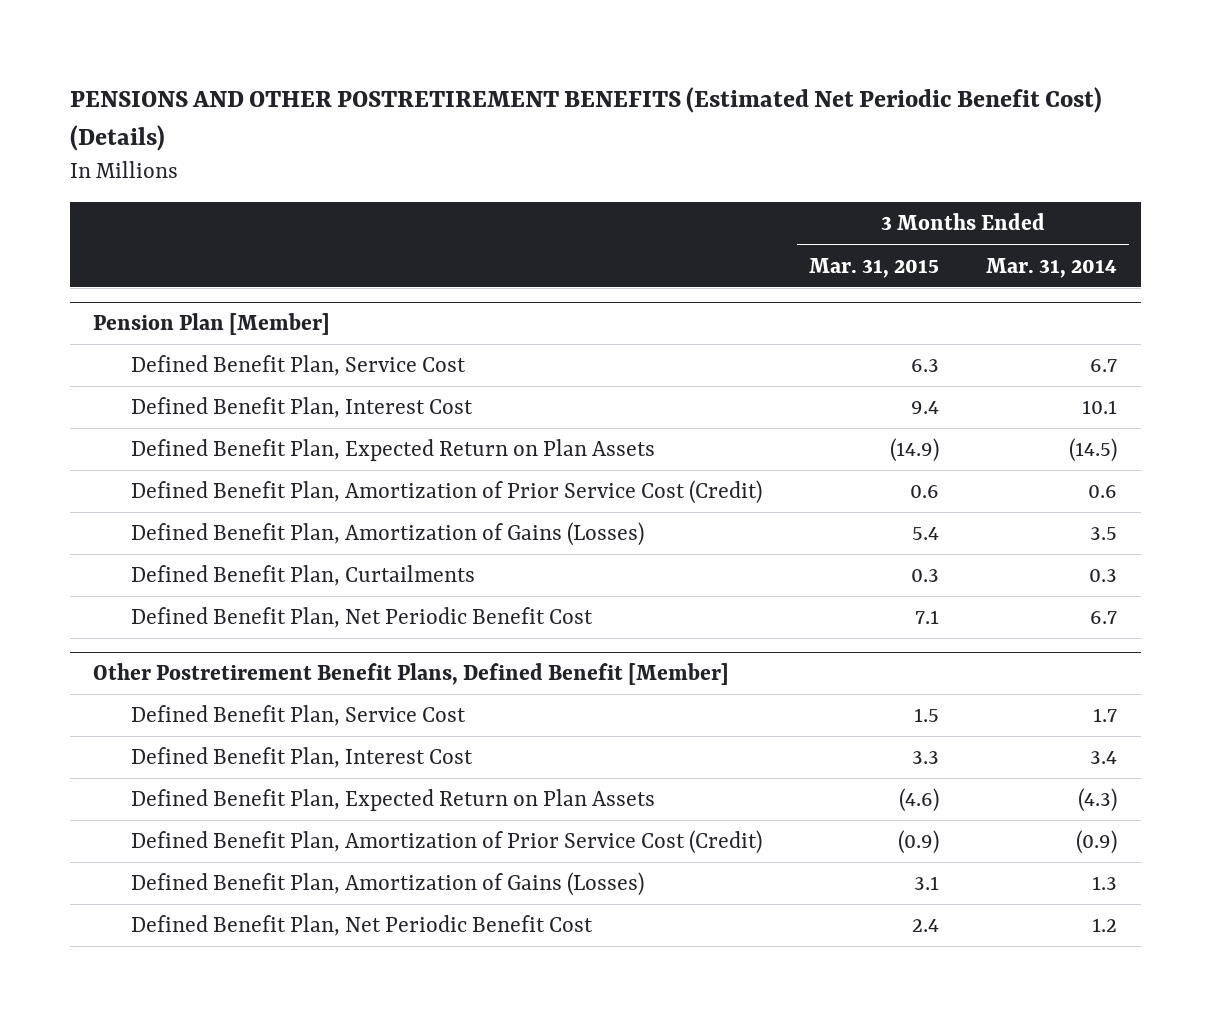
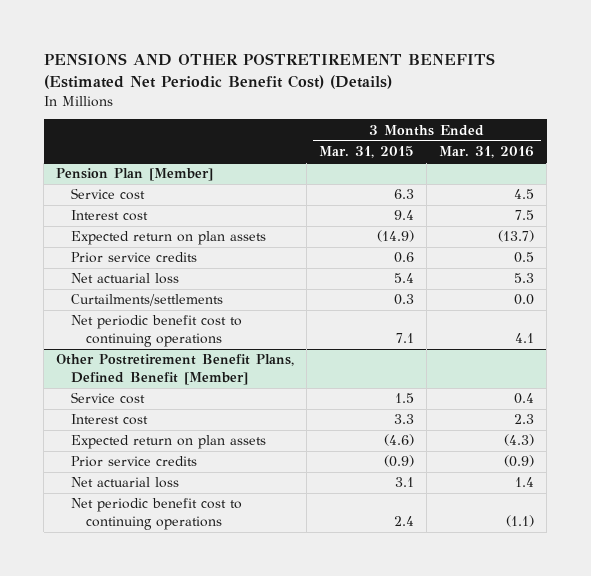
[986,257,1118,278] Mar. 31, 2014 -> none
none -> [439,146,535,159] Mar. 31, 2016
[130,355,466,377] Defined Benefit Plan, Service Cost -> [71,188,146,201] Service cost
[130,397,473,419] Defined Benefit Plan, Interest Cost -> [71,210,149,222] Interest cost
[130,439,655,462] Defined Benefit Plan, Expected Return on Plan Assets -> [71,231,267,246] Expected return on plan assets
[130,480,762,505] Defined Benefit Plan, Amortization of Prior Service Cost (Credit) -> [71,252,198,264] Prior service credits
[130,522,644,547] Defined Benefit Plan, Amortization of Gains (Losses) -> [71,273,180,285] Net actuarial loss
[130,565,475,587] Defined Benefit Plan, Curtailments -> [71,294,224,307] Curtailments/settlements
[130,607,593,629] Defined Benefit Plan, Net Periodic Benefit Cost -> [71,315,243,348] Net periodic benefit cost to continuing operations
[130,705,466,727] Defined Benefit Plan, Service Cost -> [71,392,146,405] Service cost
[130,747,473,769] Defined Benefit Plan, Interest Cost -> [71,414,149,426] Interest cost
[130,789,655,812] Defined Benefit Plan, Expected Return on Plan Assets -> [71,435,267,450] Expected return on plan assets
[130,830,762,855] Defined Benefit Plan, Amortization of Prior Service Cost (Credit) -> [71,456,198,468] Prior service credits
[130,872,644,897] Defined Benefit Plan, Amortization of Gains (Losses) -> [71,477,180,489] Net actuarial loss
[130,915,593,937] Defined Benefit Plan, Net Periodic Benefit Cost -> [71,498,243,531] Net periodic benefit cost to continuing operations

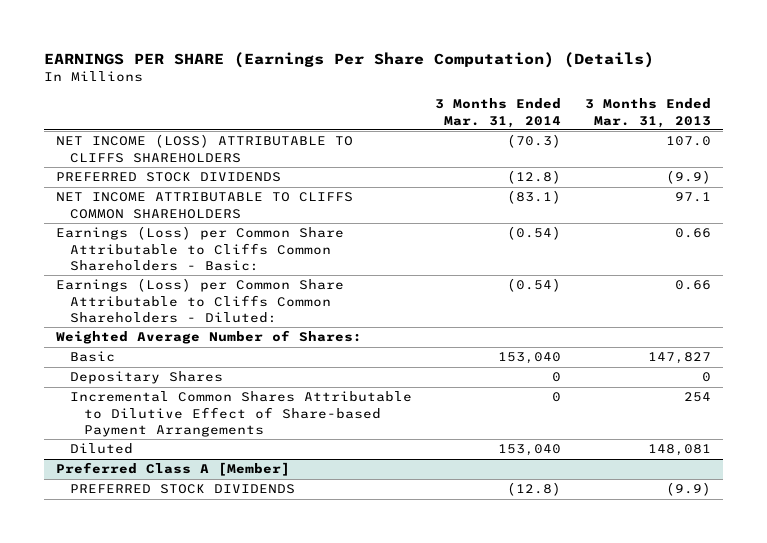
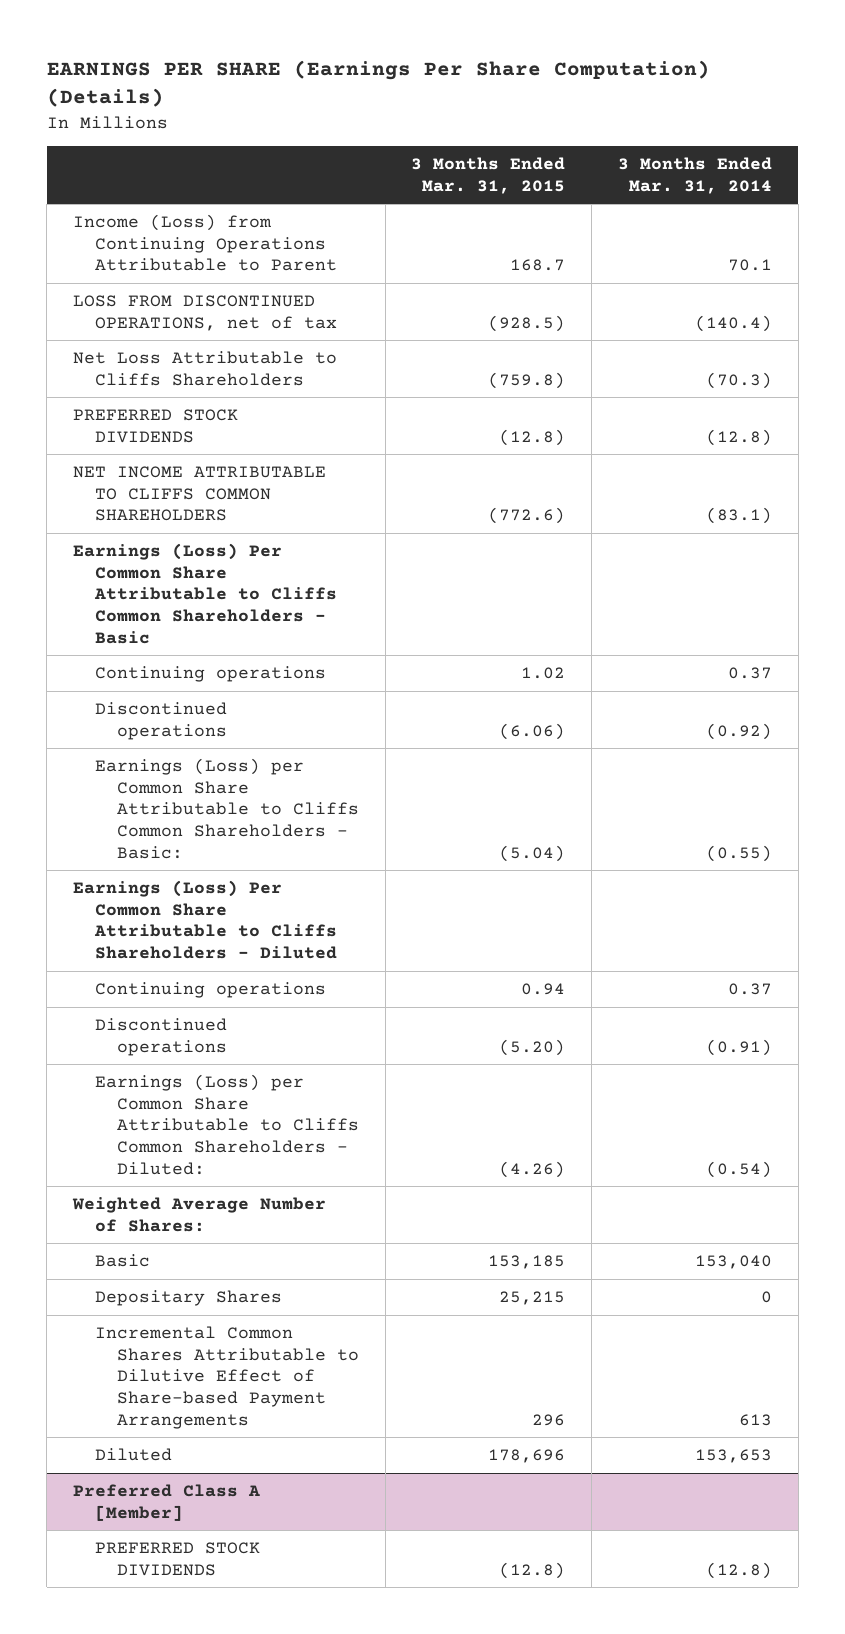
[584,98,711,128] 3 Months Ended Mar. 31, 2013 -> none
none -> [411,156,566,194] 3 Months Ended Mar. 31, 2015
none -> [72,214,337,272] Income (Loss) from Continuing Operations Attributable to Parent
none -> [72,295,337,331] LOSS FROM DISCONTINUED OPERATIONS, net of tax
[56,134,354,163] NET INCOME (LOSS) ATTRIBUTABLE TO CLIFFS SHAREHOLDERS -> [72,351,337,386] Net Loss Attributable to Cliffs Shareholders
none -> [72,543,337,644] Earnings (Loss) Per Common Share Attributable to Cliffs Common Shareholders - Basic
none -> [94,666,326,683] Continuing operations
none -> [94,702,227,740] Discontinued operations
[507,226,562,241] (0.54) -> [705,844,772,862] (0.55)
none -> [72,880,337,960] Earnings (Loss) Per Common Share Attributable to Cliffs Shareholders - Diluted
none -> [94,982,326,999] Continuing operations
none -> [94,1018,227,1056] Discontinued operations
[552,392,562,403] 0 -> [738,1413,772,1426] 613
[498,444,562,457] 153,040 -> [694,1449,772,1464] 153,653

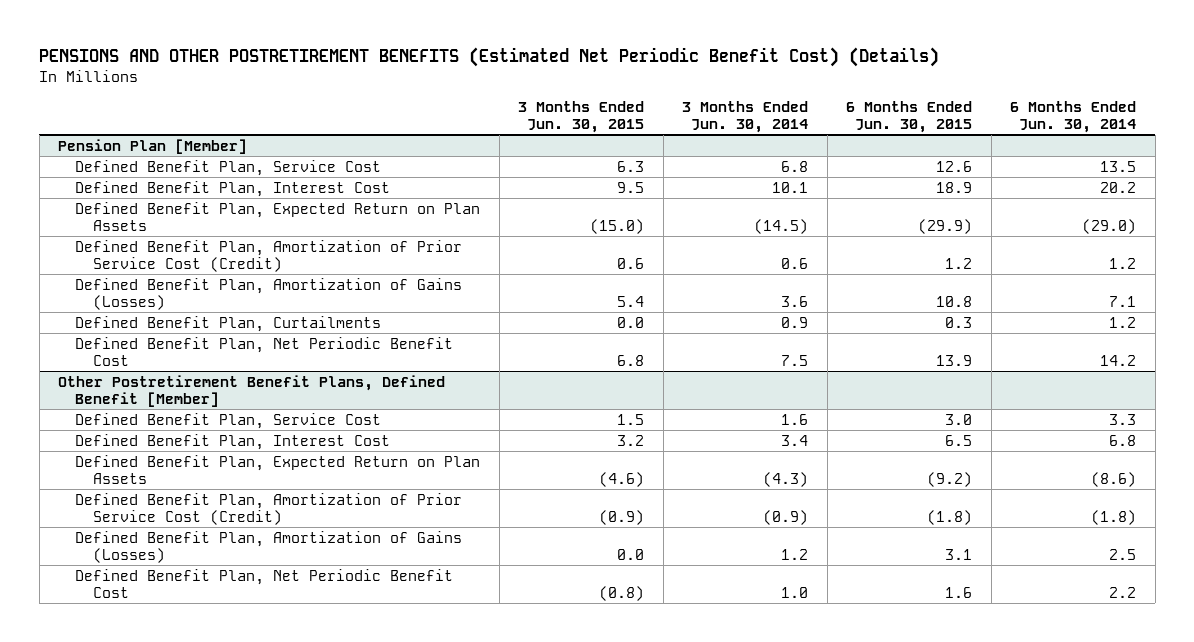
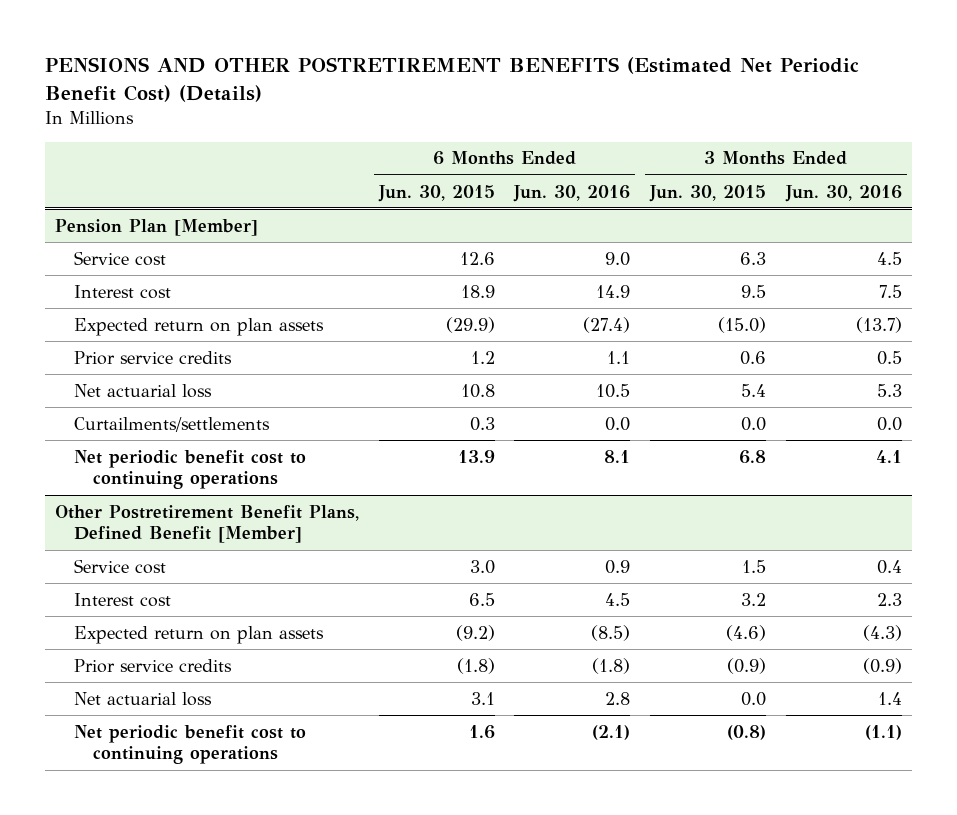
[682,100,809,133] 3 Months Ended Jun. 30, 2014 -> none
[1010,100,1137,133] 6 Months Ended Jun. 30, 2014 -> none
none -> [513,184,631,202] Jun. 30, 2016
none -> [785,184,903,202] Jun. 30, 2016
[75,159,382,176] Defined Benefit Plan, Service Cost -> [74,250,167,266] Service cost
[75,180,391,197] Defined Benefit Plan, Interest Cost -> [74,284,172,299] Interest cost
[75,201,481,231] Defined Benefit Plan, Expected Return on Plan Assets -> [74,317,325,336] Expected return on plan assets
[75,239,463,272] Defined Benefit Plan, Amortization of Prior Service Cost (Credit) -> [74,350,233,365] Prior service credits
[75,277,463,310] Defined Benefit Plan, Amortization of Gains (Losses) -> [74,383,213,398] Net actuarial loss
[75,315,382,332] Defined Benefit Plan, Curtailments -> [74,416,271,432] Curtailments/settlements
[75,336,454,366] Defined Benefit Plan, Net Periodic Benefit Cost -> [74,449,307,490] Net periodic benefit cost to continuing operations
[75,412,382,429] Defined Benefit Plan, Service Cost -> [74,558,167,574] Service cost
[75,433,391,450] Defined Benefit Plan, Interest Cost -> [74,592,172,607] Interest cost
[75,454,481,484] Defined Benefit Plan, Expected Return on Plan Assets -> [74,625,325,644] Expected return on plan assets
[75,492,463,525] Defined Benefit Plan, Amortization of Prior Service Cost (Credit) -> [74,658,233,673] Prior service credits
[75,530,463,563] Defined Benefit Plan, Amortization of Gains (Losses) -> [74,691,213,706] Net actuarial loss
[75,568,454,598] Defined Benefit Plan, Net Periodic Benefit Cost -> [74,724,307,765] Net periodic benefit cost to continuing operations

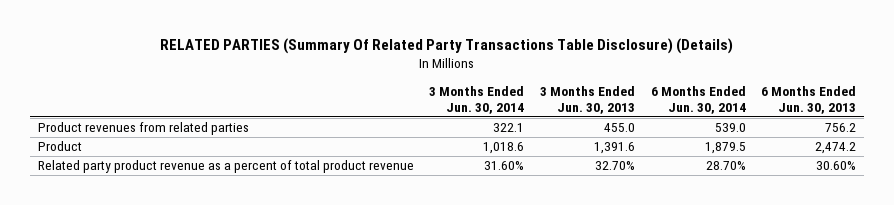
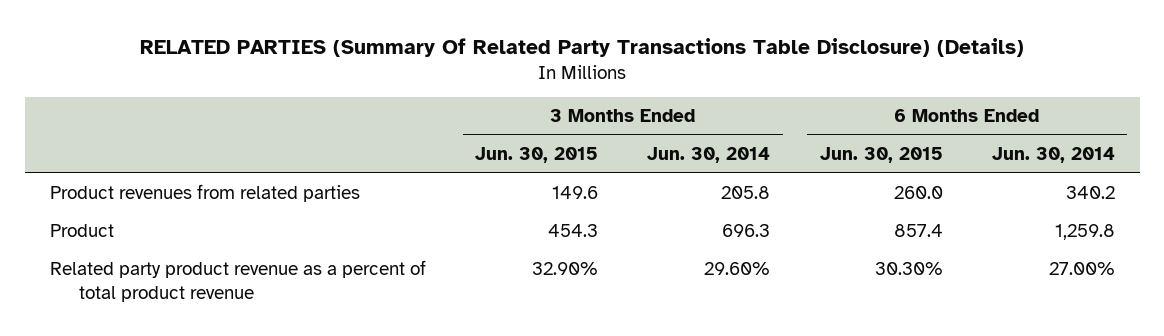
[540,85,636,114] 3 Months Ended Jun. 30, 2013 -> none
[761,85,857,114] 6 Months Ended Jun. 30, 2013 -> none
none -> [474,147,598,164] Jun. 30, 2015
none -> [819,147,943,164] Jun. 30, 2015
[493,123,525,133] 322.1 -> [721,186,771,200] 205.8
[714,123,746,133] 539.0 -> [1065,186,1115,200] 340.2
[483,142,525,155] 1,018.6 -> [722,224,771,238] 696.3
[704,142,746,155] 1,879.5 -> [1054,224,1115,241] 1,259.8
[484,161,525,171] 31.60% -> [704,262,771,276] 29.60%
[705,161,746,171] 28.70% -> [1048,262,1115,276] 27.00%

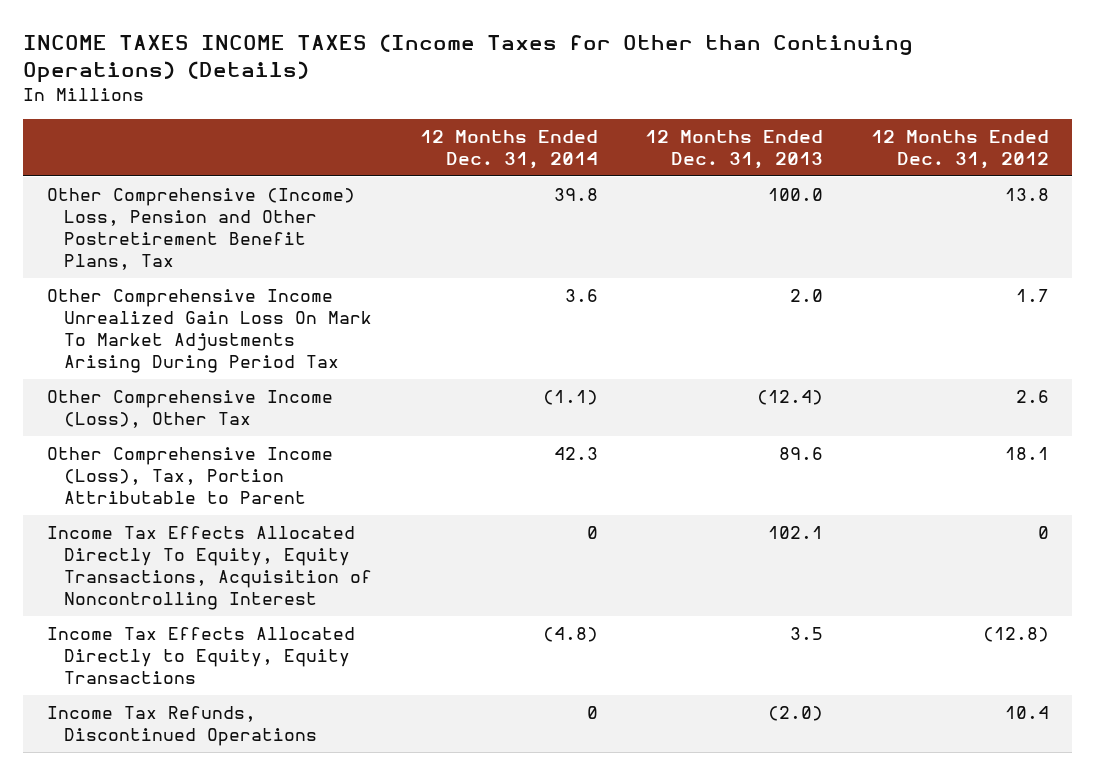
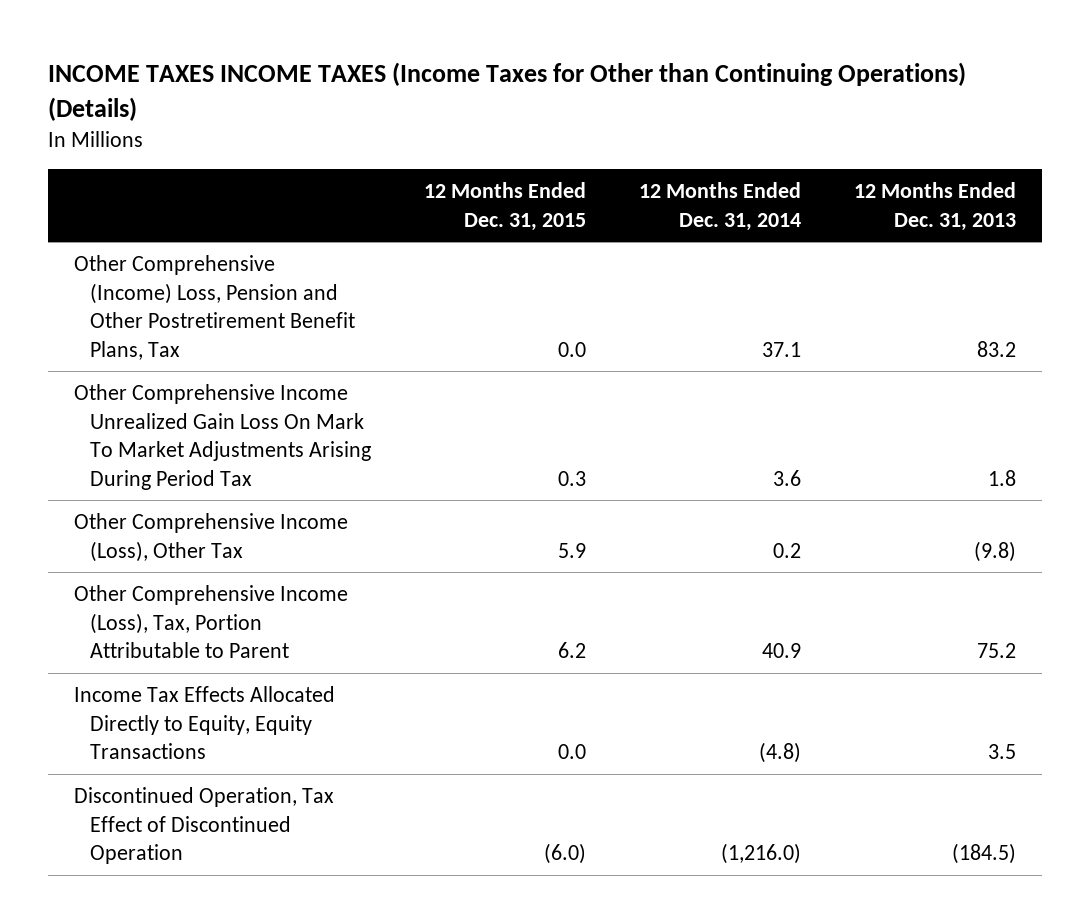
[870,129,1049,169] 12 Months Ended Dec. 31, 2012 -> none
none -> [424,182,587,231] 12 Months Ended Dec. 31, 2015
[46,526,372,610] Income Tax Effects Allocated Directly To Equity, Equity Transactions, Acquisition of Noncontrolling Interest -> none
[553,188,598,202] 39.8 -> [761,341,801,357] 37.1
[768,188,824,202] 100.0 -> [976,340,1016,357] 83.2
[790,289,824,303] 2.0 -> [987,469,1016,486] 1.8
[542,390,598,406] (1.1) -> [772,542,801,558] 0.2
[757,390,824,406] (12.4) -> [973,540,1016,562] (9.8)
[553,447,598,461] 42.3 -> [761,643,801,659] 40.9
[779,447,824,461] 89.6 -> [976,643,1016,659] 75.2
[46,706,317,747] Income Tax Refunds, Discontinued Operations -> none
none -> [74,787,335,865] Discontinued Operation, Tax Effect of Discontinued Operation

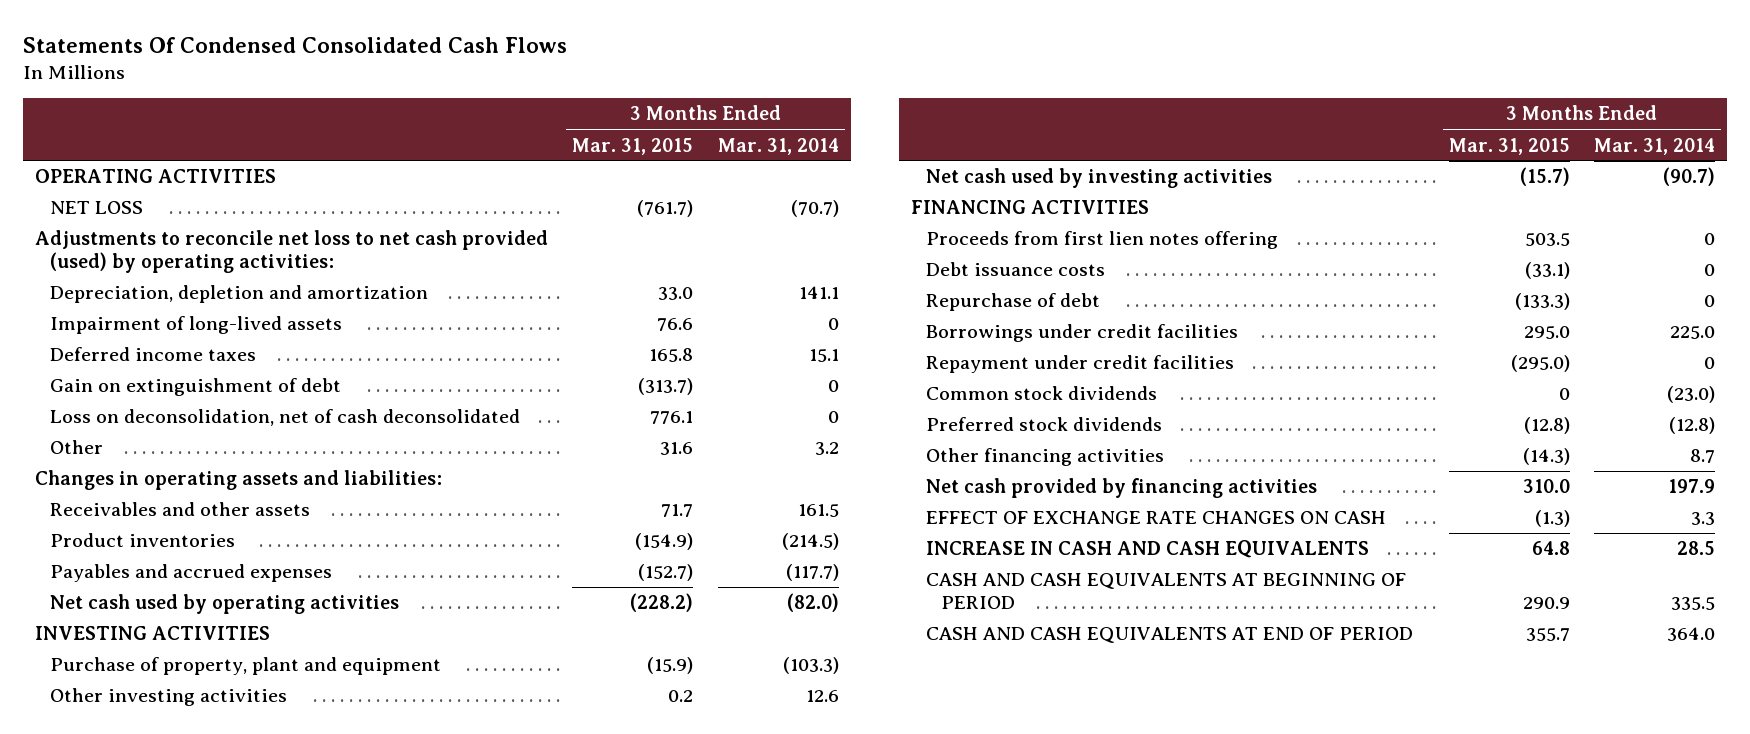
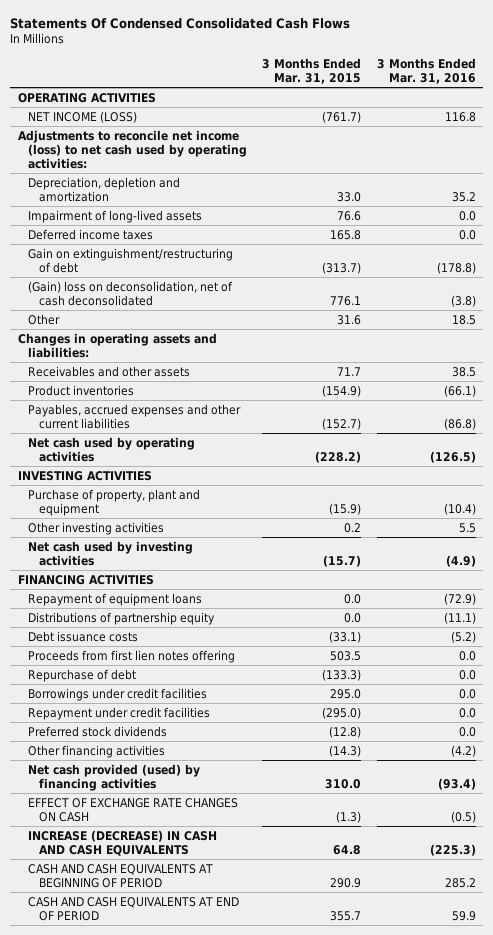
[717,137,839,155] Mar. 31, 2014 -> none
none -> [376,57,476,84] 3 Months Ended Mar. 31, 2016
[50,201,144,215] NET LOSS -> [28,110,138,123] NET INCOME (LOSS)
[35,230,549,273] Adjustments to reconcile net loss to net cash provided (used) by operating activities: -> [17,129,248,169] Adjustments to reconcile net income (loss) to net cash used by operating activities:
[50,378,342,397] Gain on extinguishment of debt -> [28,247,234,273] Gain on extinguishment/restructuring of debt
[50,409,521,427] Loss on deconsolidation, net of cash deconsolidated -> [28,280,234,306] (Gain) loss on deconsolidation, net of cash deconsolidated
[50,564,333,583] Payables and accrued expenses -> [28,403,242,429] Payables, accrued expenses and other current liabilities
none -> [28,592,203,606] Repayment of equipment loans
none -> [28,611,216,625] Distributions of partnership equity
[926,231,1279,250] Proceeds from first lien notes offering -> [28,649,236,663] Proceeds from first lien notes offering
[926,386,1158,401] Common stock dividends -> none
[926,478,1318,499] Net cash provided by financing activities -> [28,763,201,791] Net cash provided (used) by financing activities
[926,540,1370,559] INCREASE IN CASH AND CASH EQUIVALENTS -> [28,829,218,856] INCREASE (DECREASE) IN CASH AND CASH EQUIVALENTS

